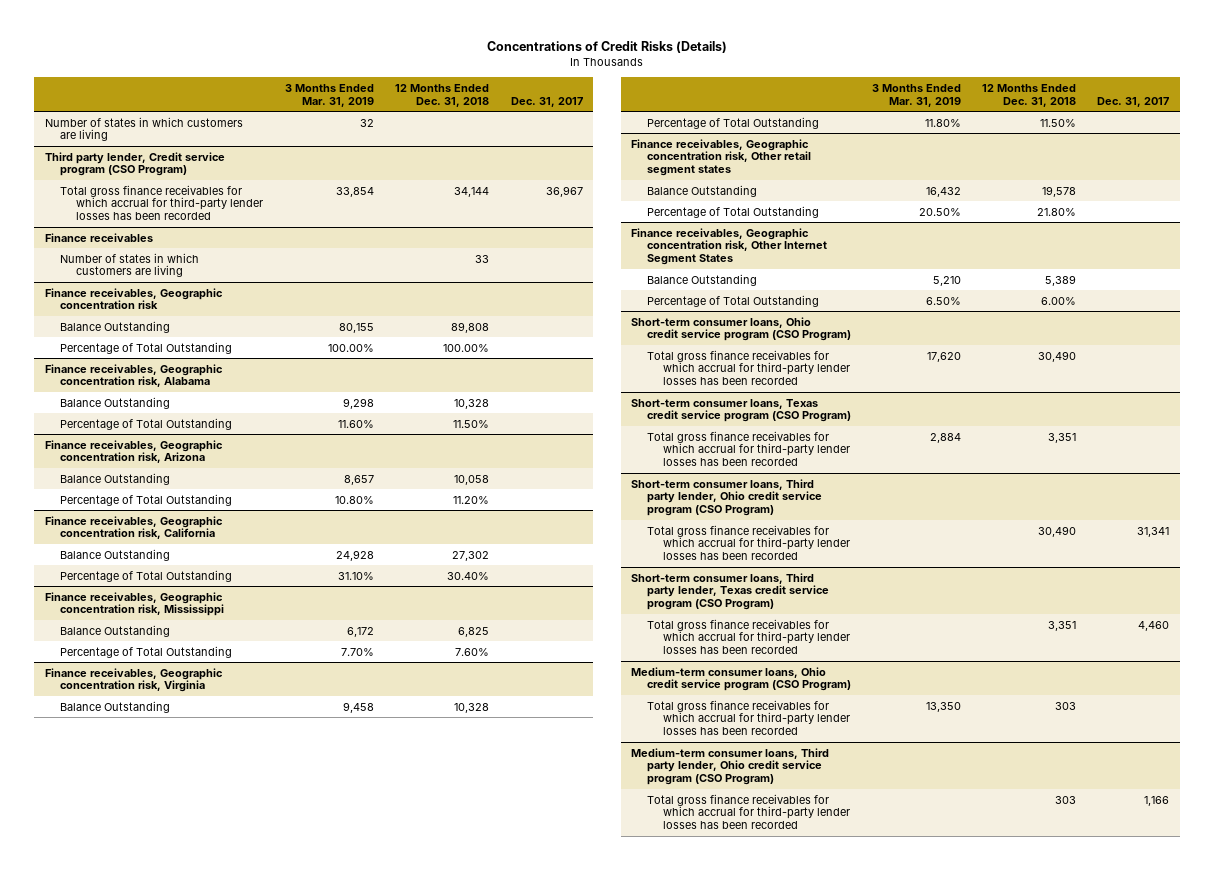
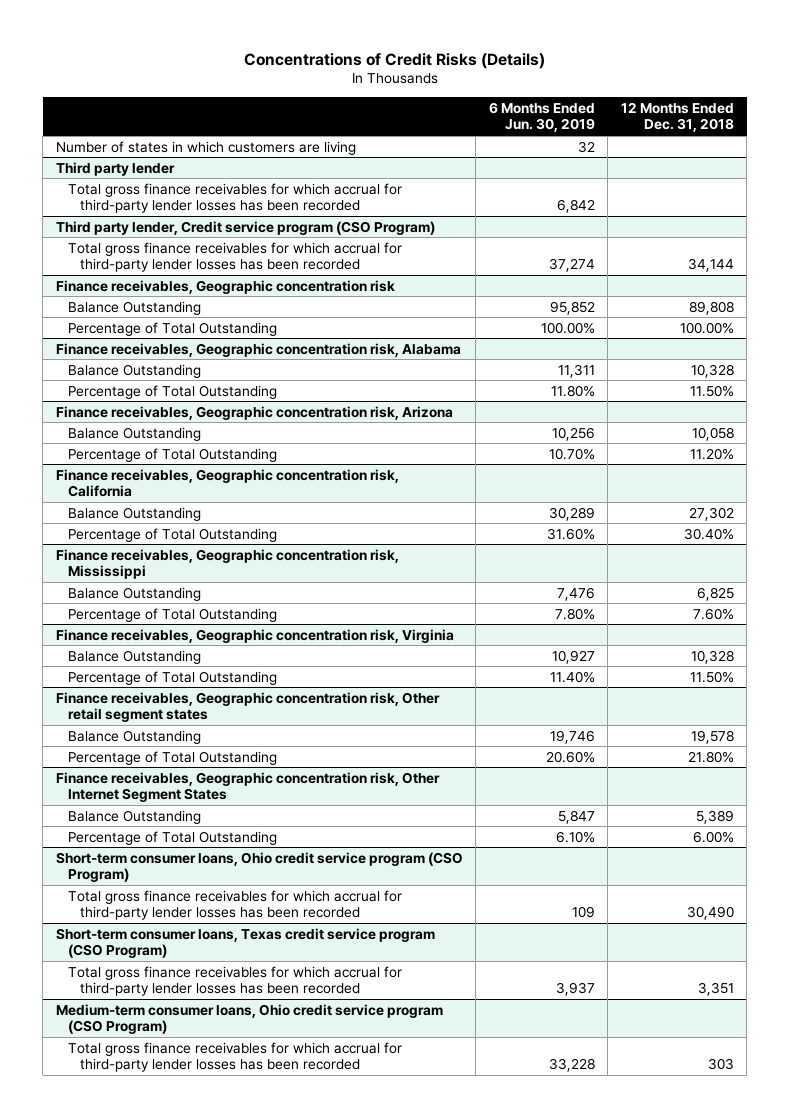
[285,84,375,107] 3 Months Ended Mar. 31, 2019 -> none
[510,96,583,107] Dec. 31, 2017 -> none
none -> [488,102,595,133] 6 Months Ended Jun. 30, 2019
none -> [55,161,175,176] Third party lender
none -> [67,182,402,213] Total gross finance receivables for which accrual for third-party lender losses has been recorded
[44,232,153,242] Finance receivables -> none
[60,252,200,278] Number of states in which customers are living -> none
[631,478,822,517] Short-term consumer loans, Third party lender, Ohio credit service program (CSO Program) -> none
[646,524,850,561] Total gross finance receivables for which accrual for third-party lender losses has been recorded -> none
[631,572,829,611] Short-term consumer loans, Third party lender, Texas credit service program (CSO Program) -> none
[646,618,850,655] Total gross finance receivables for which accrual for third-party lender losses has been recorded -> none
[631,747,830,786] Medium-term consumer loans, Third party lender, Ohio credit service program (CSO Program) -> none
[646,793,850,830] Total gross finance receivables for which accrual for third-party lender losses has been recorded -> none

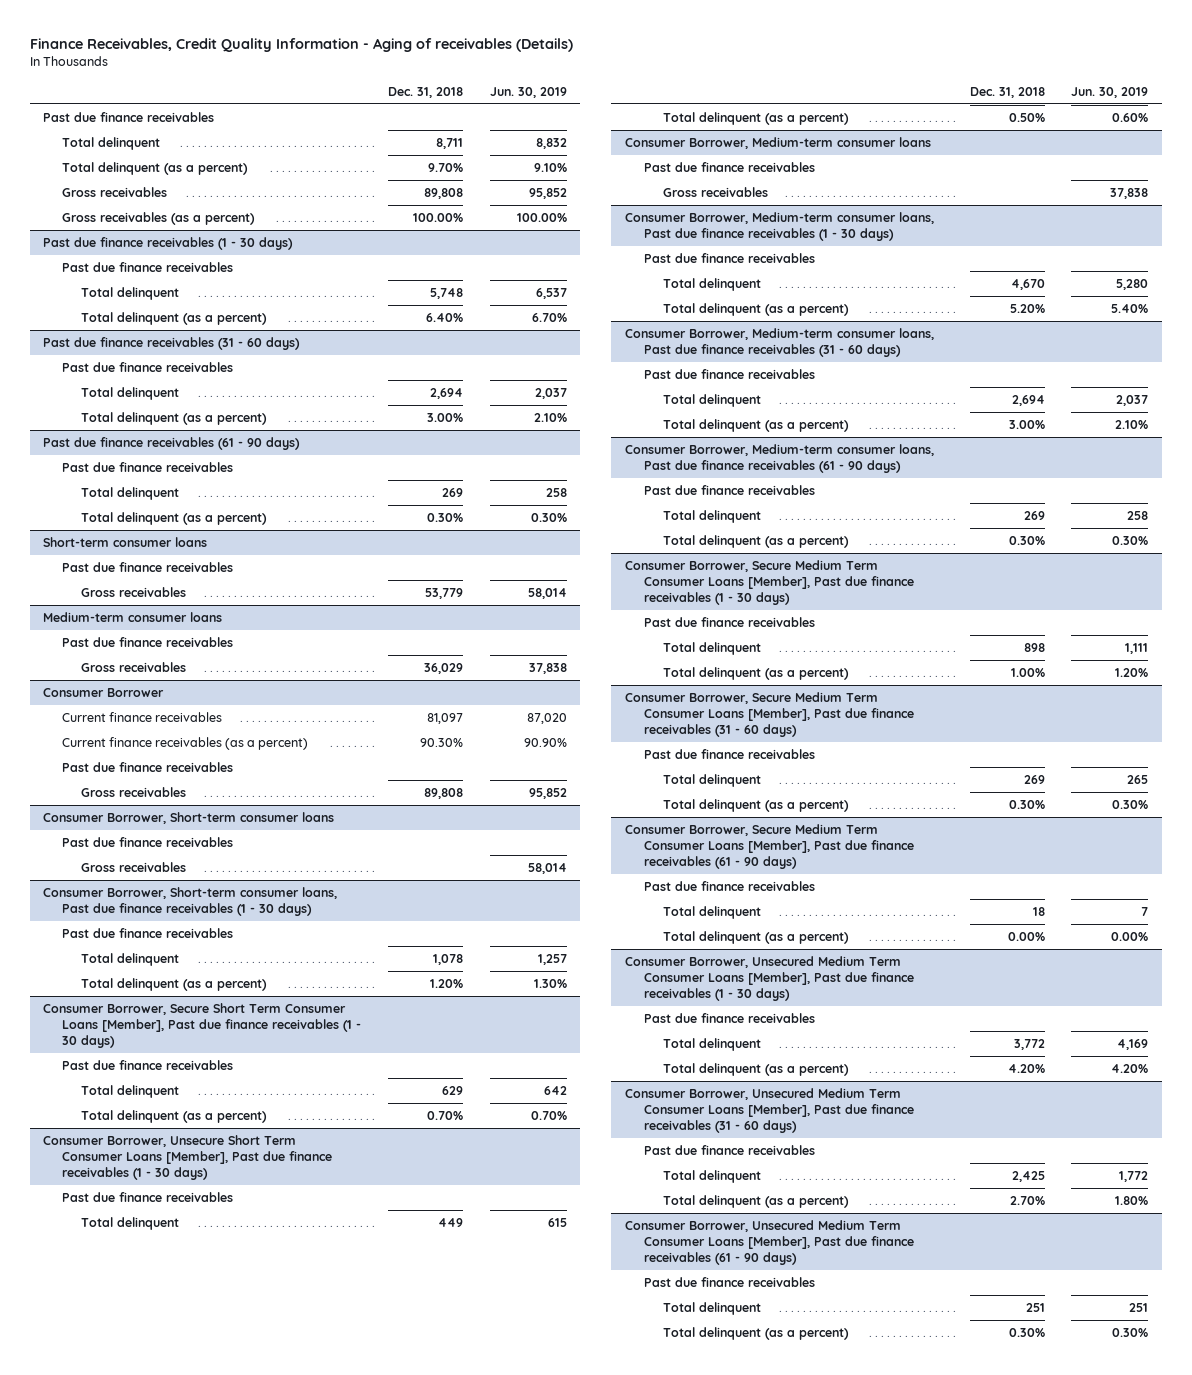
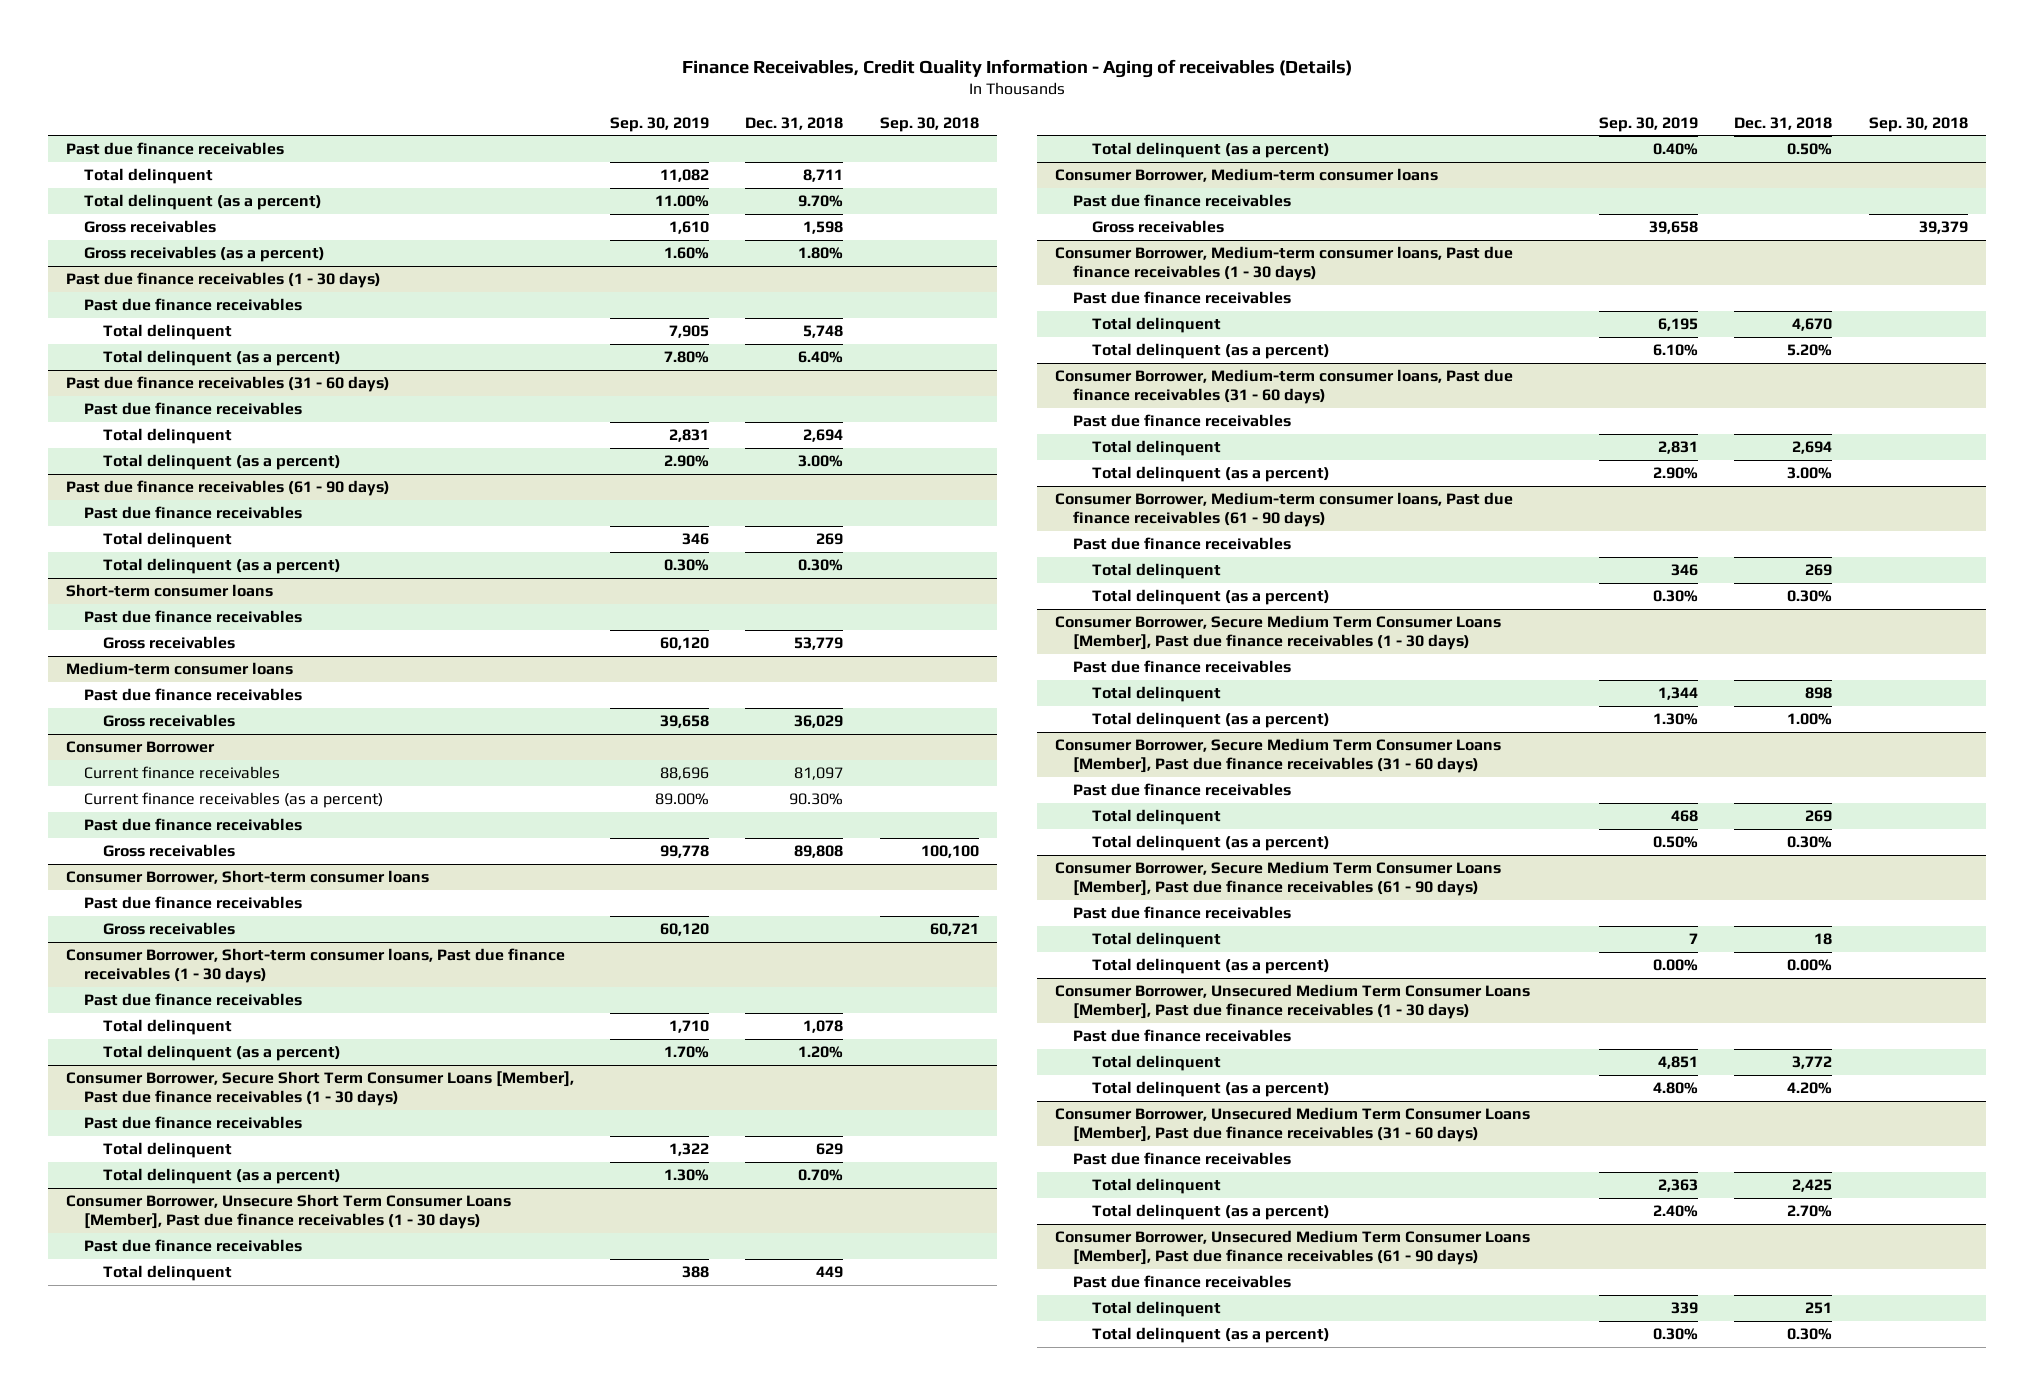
[489,86,567,98] Jun. 30, 2019 -> none
none -> [610,116,710,132] Sep. 30, 2019
none -> [879,116,979,132] Sep. 30, 2018
[424,188,464,200] 89,808 -> [803,220,844,234] 1,598
[413,213,464,223] 100.00% -> [798,246,844,259] 1.80%

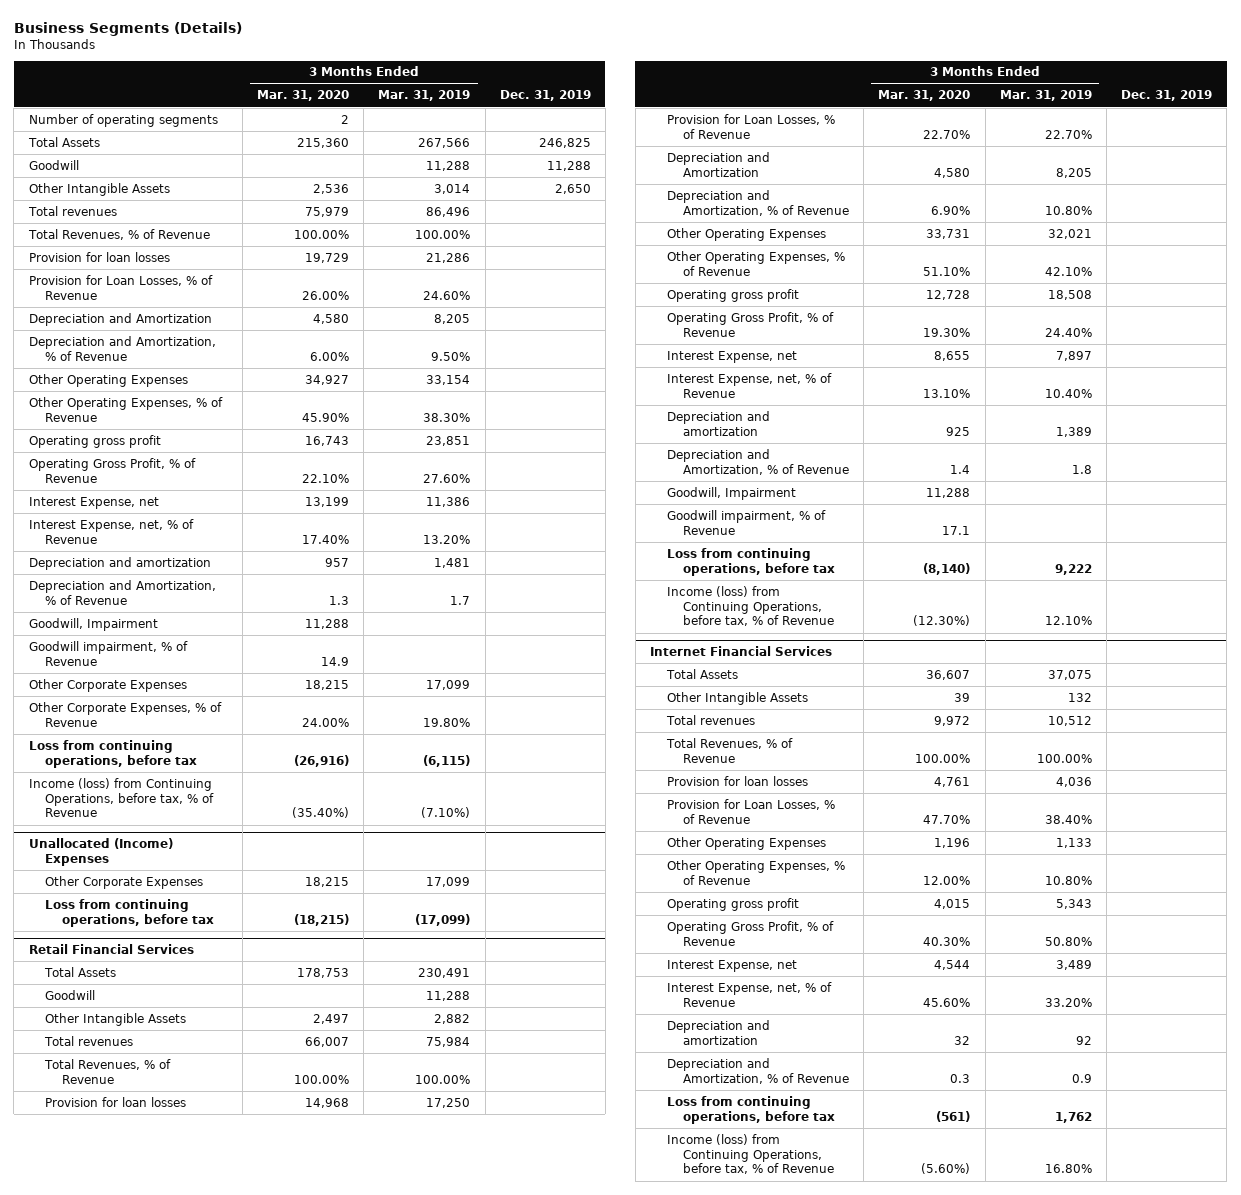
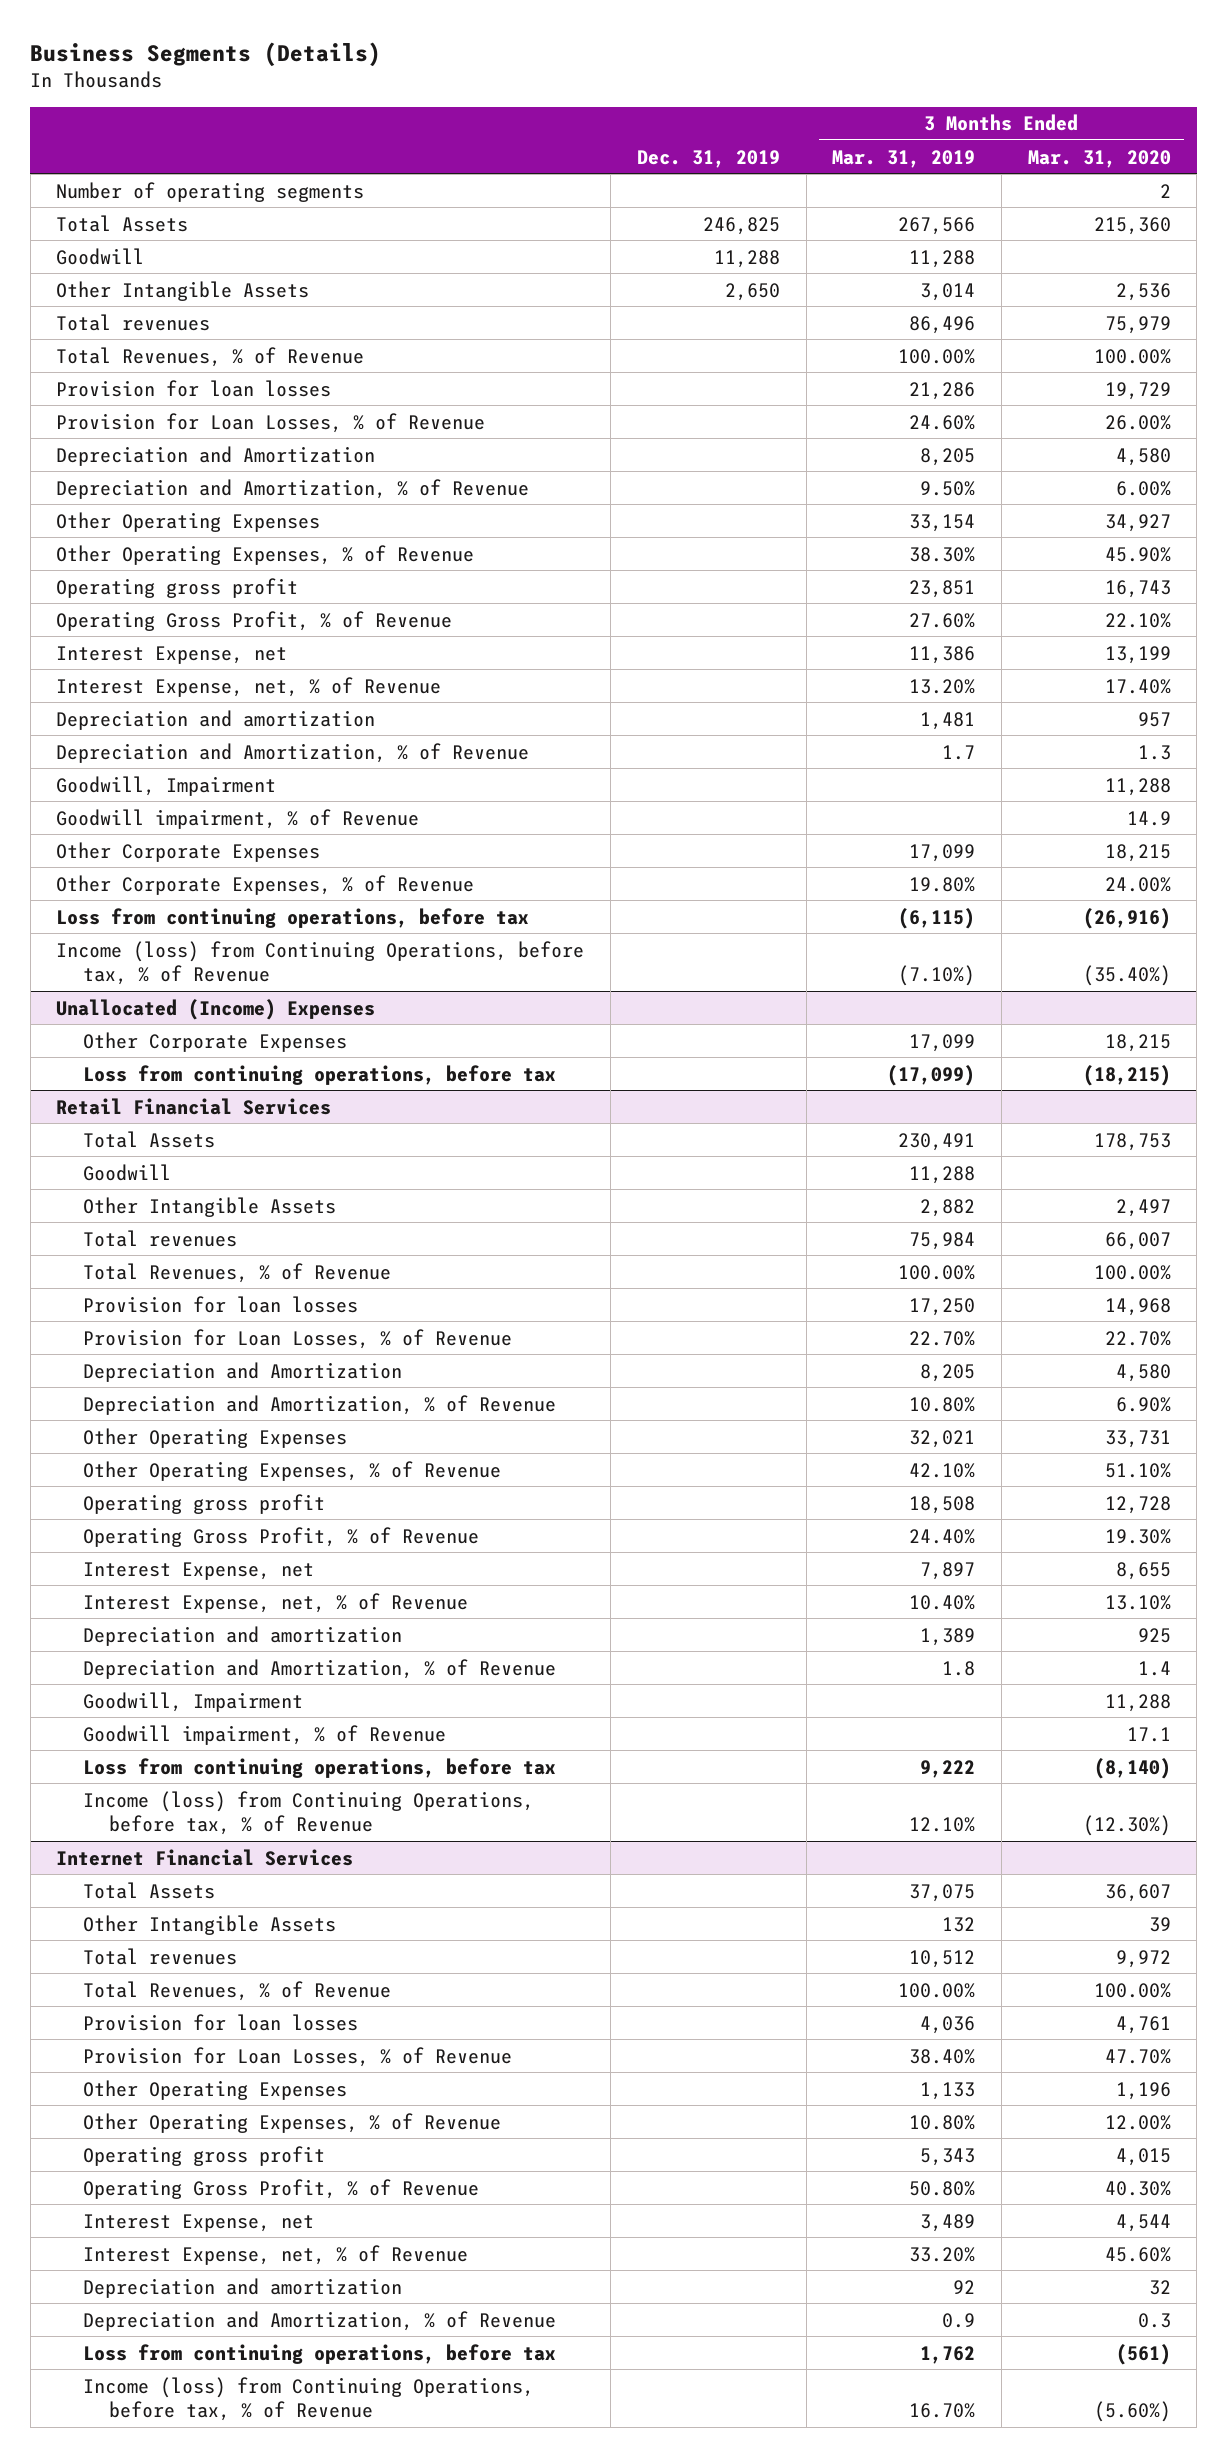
[1044,1164,1092,1174] 16.80% -> [909,2403,976,2419] 16.70%

